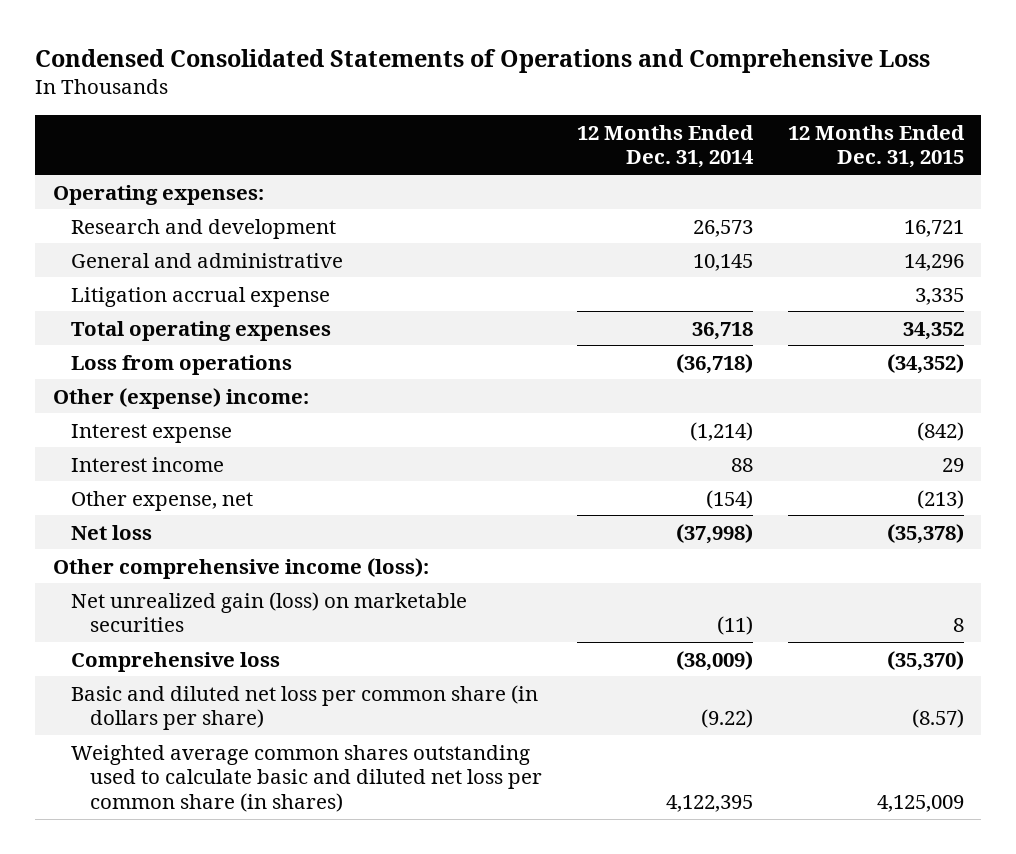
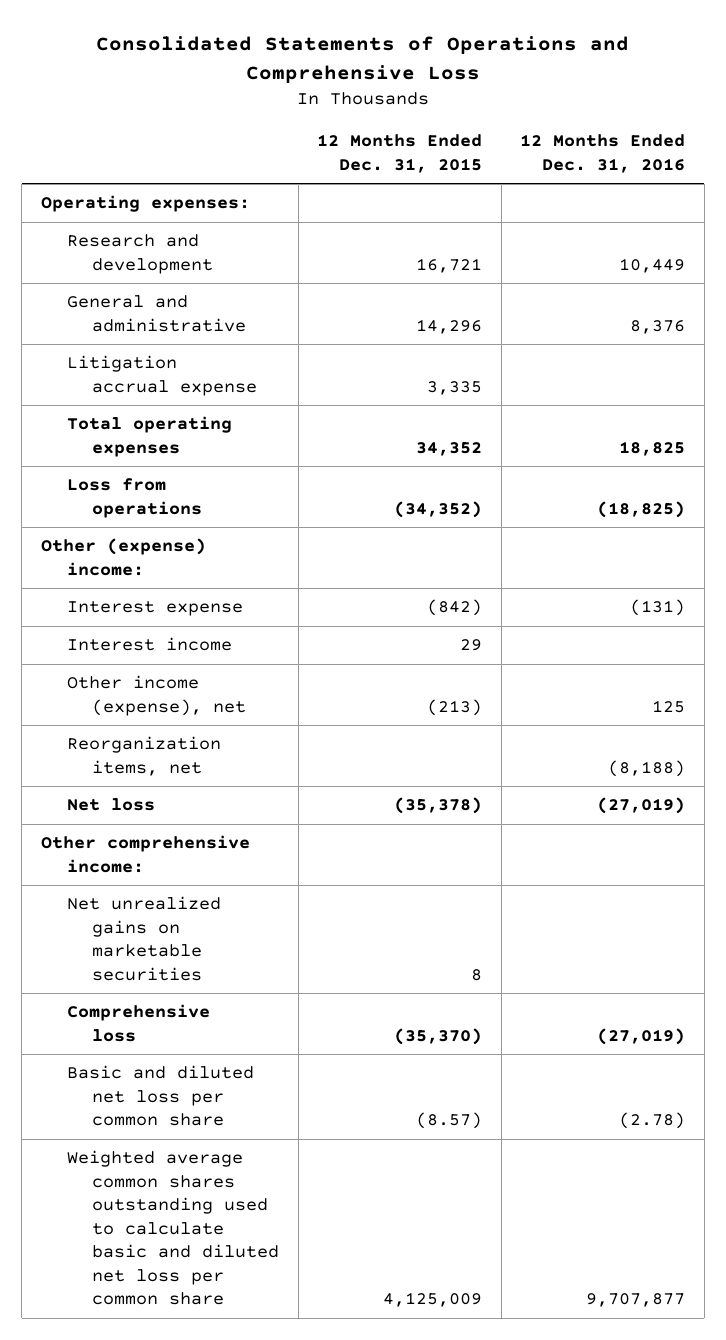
[35,48,931,73] Condensed Consolidated Statements of Operations and Comprehensive Loss -> [96,36,630,83] Consolidated Statements of Operations and Comprehensive Loss
[576,124,754,169] 12 Months Ended Dec. 31, 2014 -> none
none -> [520,134,686,173] 12 Months Ended Dec. 31, 2016
[71,490,254,511] Other expense, net -> [66,675,247,716] Other income (expense), net
none -> [66,736,221,776] Reorganization items, net
[52,557,429,579] Other comprehensive income (loss): -> [40,835,250,873] Other comprehensive income:
[71,591,468,633] Net unrealized gain (loss) on marketable securities -> [66,896,221,981] Net unrealized gains on marketable securities
[71,684,539,731] Basic and diluted net loss per common share (in dollars per share) -> [66,1065,254,1127] Basic and diluted net loss per common share
[71,744,542,813] Weighted average common shares outstanding used to calculate basic and diluted net loss per common share (in shares) -> [66,1150,280,1306] Weighted average common shares outstanding used to calculate basic and diluted net loss per common share

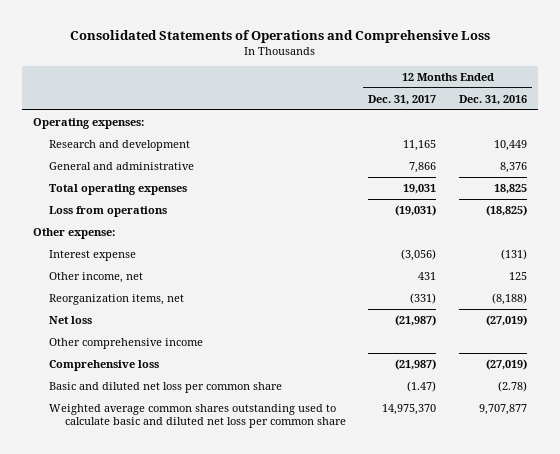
[317,134,483,173] 12 Months Ended Dec. 31, 2015 -> none
none -> [368,94,437,105] Dec. 31, 2017
[66,355,258,396] Litigation accrual expense -> none
[40,538,206,576] Other (expense) income: -> [33,227,116,239] Other expense:
[66,637,232,652] Interest income -> none
[66,675,247,716] Other income (expense), net -> [49,271,144,283] Other income, net
[66,896,221,981] Net unrealized gains on marketable securities -> none
[40,835,250,873] Other comprehensive income: -> [49,337,204,349] Other comprehensive income

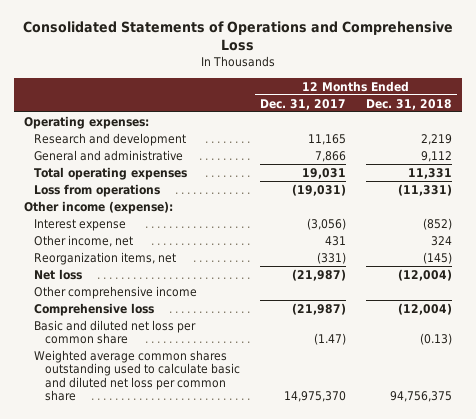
[458,94,527,105] Dec. 31, 2016 -> none
none -> [365,98,452,110] Dec. 31, 2018
[33,227,116,239] Other expense: -> [24,200,174,214] Other income (expense):

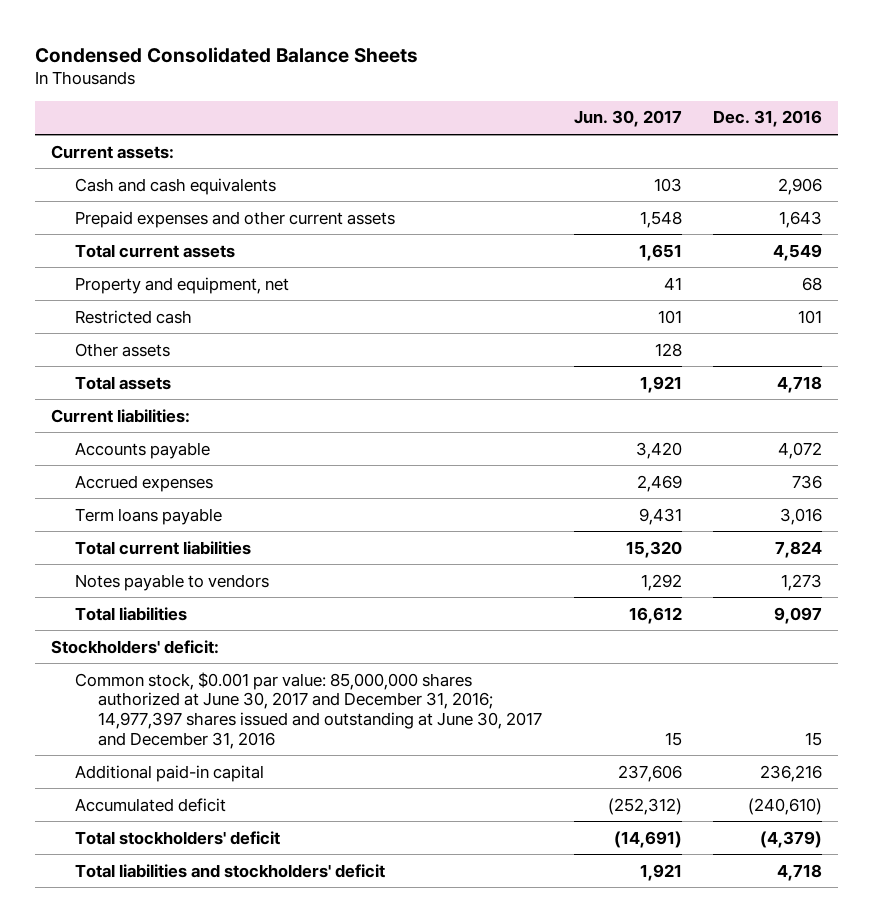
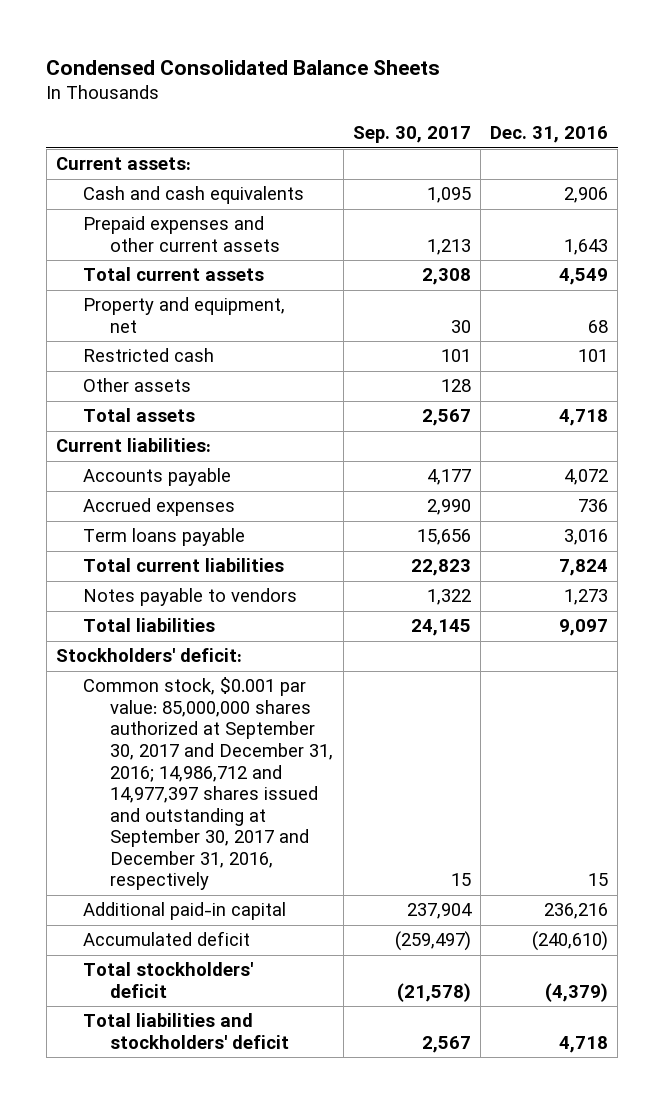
[573,110,682,128] Jun. 30, 2017 -> none
none -> [352,126,471,144] Sep. 30, 2017
[74,671,543,749] Common stock, $0.001 par value: 85,000,000 shares authorized at June 30, 2017 and December 31, 2016; 14,977,397 shares issued and outstanding at June 30, 2017 and December 31, 2016 -> [83,677,334,891] Common stock, $0.001 par value: 85,000,000 shares authorized at September 30, 2017 and December 31, 2016; 14,986,712 and 14,977,397 shares issued and outstanding at September 30, 2017 and December 31, 2016, respectively

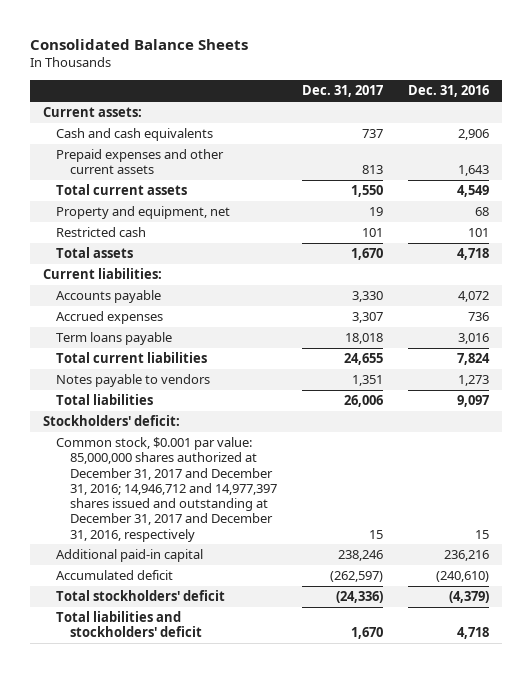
[46,59,441,75] Condensed Consolidated Balance Sheets -> [29,38,248,50] Consolidated Balance Sheets
[352,126,471,144] Sep. 30, 2017 -> none
none -> [302,85,384,98] Dec. 31, 2017
[83,378,192,393] Other assets -> none
[83,677,334,891] Common stock, $0.001 par value: 85,000,000 shares authorized at September 30, 2017 and December 31, 2016; 14,986,712 and 14,977,397 shares issued and outstanding at September 30, 2017 and December 31, 2016, respectively -> [56,437,277,542] Common stock, $0.001 par value: 85,000,000 shares authorized at December 31, 2017 and December 31, 2016; 14,946,712 and 14,977,397 shares issued and outstanding at December 31, 2017 and December 31, 2016, respectively

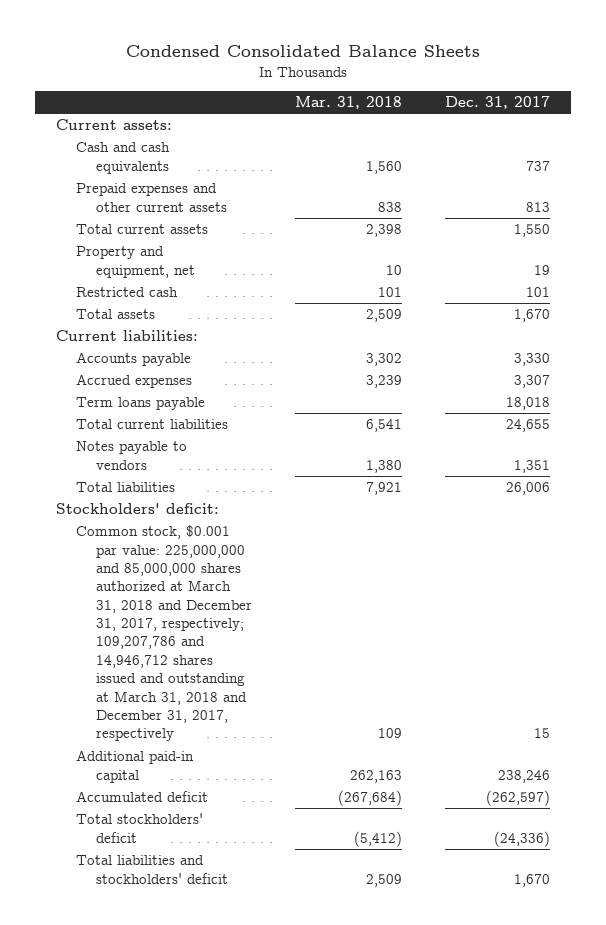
[29,38,248,50] Consolidated Balance Sheets -> [126,45,481,58] Condensed Consolidated Balance Sheets
[408,85,490,98] Dec. 31, 2016 -> none
none -> [294,96,402,110] Mar. 31, 2018
[56,437,277,542] Common stock, $0.001 par value: 85,000,000 shares authorized at December 31, 2017 and December 31, 2016; 14,946,712 and 14,977,397 shares issued and outstanding at December 31, 2017 and December 31, 2016, respectively -> [75,525,252,742] Common stock, $0.001 par value: 225,000,000 and 85,000,000 shares authorized at March 31, 2018 and December 31, 2017, respectively; 109,207,786 and 14,946,712 shares issued and outstanding at March 31, 2018 and December 31, 2017, respectively

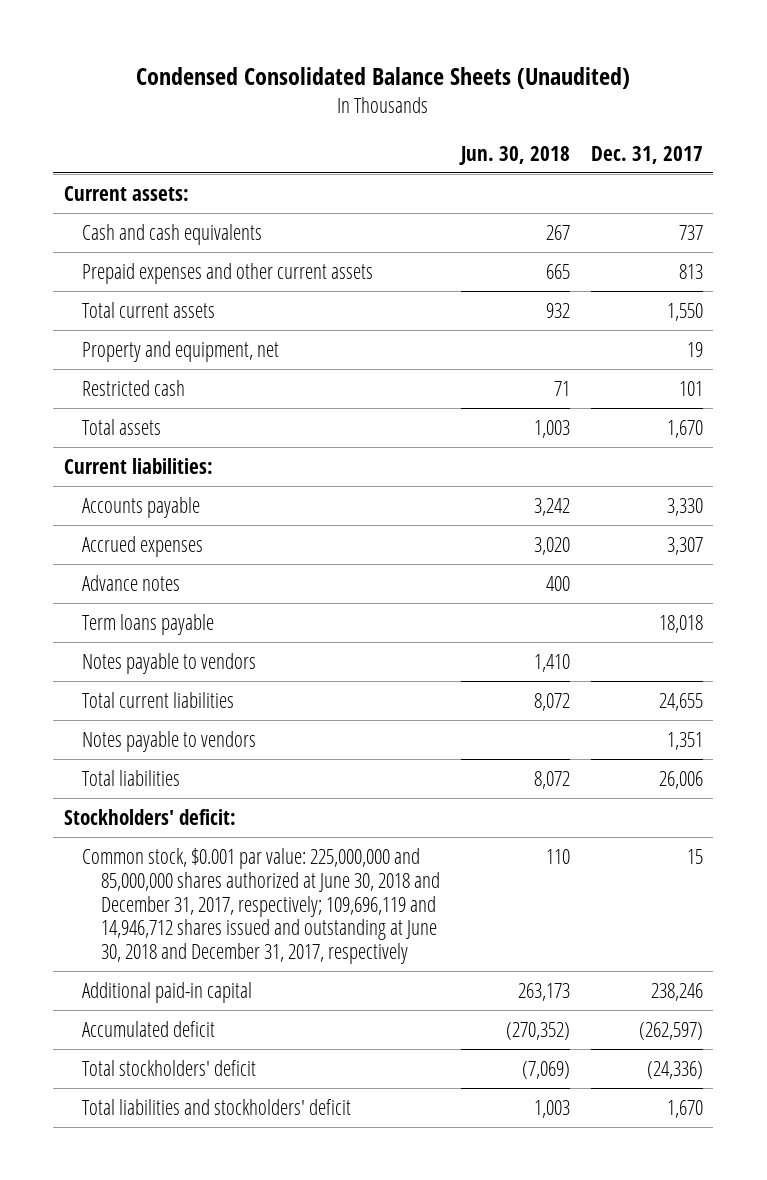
[126,45,481,58] Condensed Consolidated Balance Sheets -> [136,67,631,90] Condensed Consolidated Balance Sheets (Unaudited)
[294,96,402,110] Mar. 31, 2018 -> none
none -> [458,145,570,165] Jun. 30, 2018
none -> [82,574,181,591] Advance notes
none -> [82,652,257,674] Notes payable to vendors
[75,525,252,742] Common stock, $0.001 par value: 225,000,000 and 85,000,000 shares authorized at March 31, 2018 and December 31, 2017, respectively; 109,207,786 and 14,946,712 shares issued and outstanding at March 31, 2018 and December 31, 2017, respectively -> [82,847,441,965] Common stock, $0.001 par value: 225,000,000 and 85,000,000 shares authorized at June 30, 2018 and December 31, 2017, respectively; 109,696,119 and 14,946,712 shares issued and outstanding at June 30, 2018 and December 31, 2017, respectively

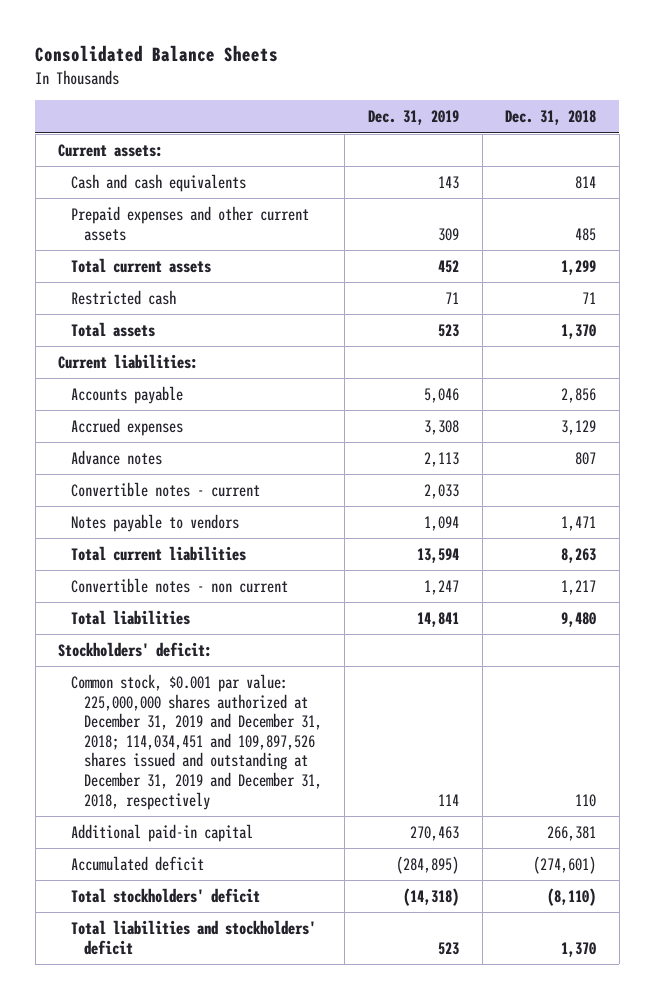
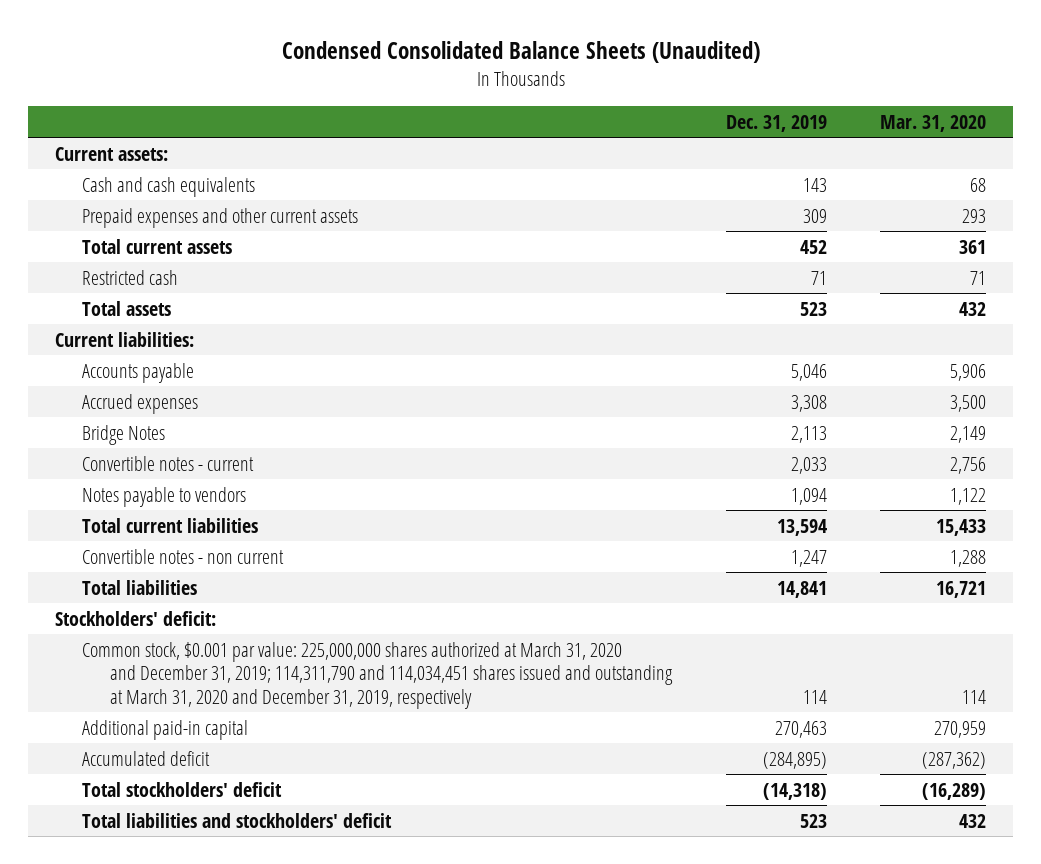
[35,45,279,63] Consolidated Balance Sheets -> [281,40,760,63] Condensed Consolidated Balance Sheets (Unaudited)
[505,110,597,126] Dec. 31, 2018 -> none
none -> [880,114,987,132] Mar. 31, 2020
[71,449,163,465] Advance notes -> [82,424,166,445] Bridge Notes
[71,673,322,810] Common stock, $0.001 par value: 225,000,000 shares authorized at December 31, 2019 and December 31, 2018; 114,034,451 and 109,897,526 shares issued and outstanding at December 31, 2019 and December 31, 2018, respectively -> [82,641,673,709] Common stock, $0.001 par value: 225,000,000 shares authorized at March 31, 2020 and December 31, 2019; 114,311,790 and 114,034,451 shares issued and outstanding at March 31, 2020 and December 31, 2019, respectively

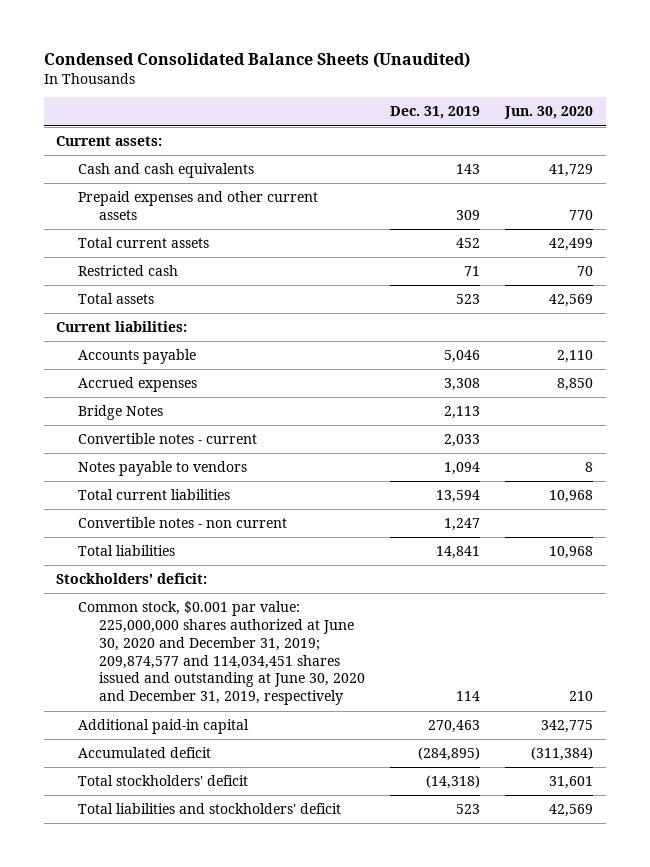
[880,114,987,132] Mar. 31, 2020 -> none
none -> [504,106,594,120] Jun. 30, 2020
[82,641,673,709] Common stock, $0.001 par value: 225,000,000 shares authorized at March 31, 2020 and December 31, 2019; 114,311,790 and 114,034,451 shares issued and outstanding at March 31, 2020 and December 31, 2019, respectively -> [77,601,366,706] Common stock, $0.001 par value: 225,000,000 shares authorized at June 30, 2020 and December 31, 2019; 209,874,577 and 114,034,451 shares issued and outstanding at June 30, 2020 and December 31, 2019, respectively

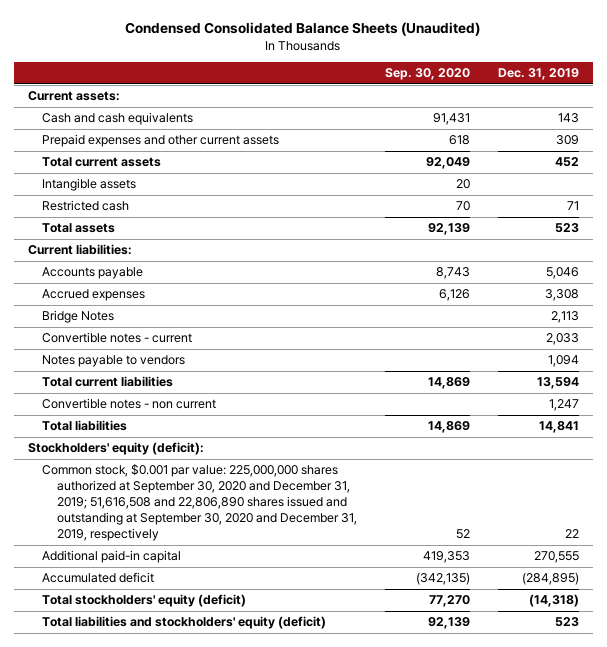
[504,106,594,120] Jun. 30, 2020 -> none
none -> [384,68,470,81] Sep. 30, 2020
none -> [42,178,137,192] Intangible assets
[56,573,208,585] Stockholders' deficit: -> [28,442,205,456] Stockholders' equity (deficit):
[77,601,366,706] Common stock, $0.001 par value: 225,000,000 shares authorized at June 30, 2020 and December 31, 2019; 209,874,577 and 114,034,451 shares issued and outstanding at June 30, 2020 and December 31, 2019, respectively -> [42,464,357,541] Common stock, $0.001 par value: 225,000,000 shares authorized at September 30, 2020 and December 31, 2019; 51,616,508 and 22,806,890 shares issued and outstanding at September 30, 2020 and December 31, 2019, respectively
[456,691,481,702] 114 -> [564,528,579,538] 22
[428,720,481,734] 270,463 -> [533,551,579,564] 270,555
[77,775,248,787] Total stockholders' deficit -> [42,594,247,608] Total stockholders' equity (deficit)
[77,803,341,815] Total liabilities and stockholders' deficit -> [42,616,327,630] Total liabilities and stockholders' equity (deficit)

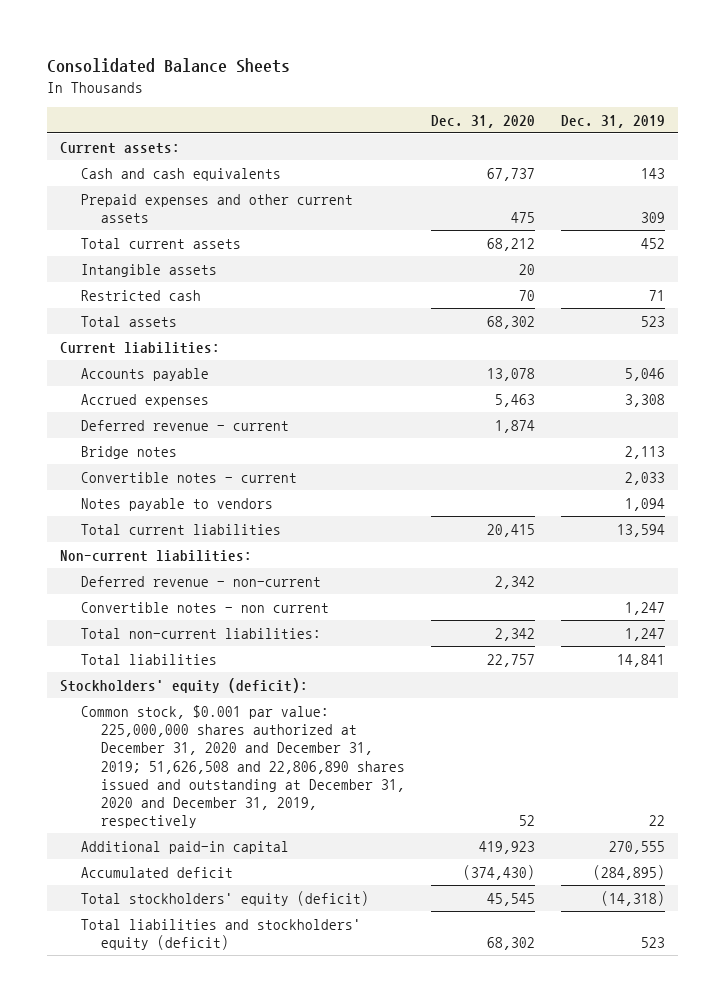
[125,22,481,37] Condensed Consolidated Balance Sheets (Unaudited) -> [47,58,291,74] Consolidated Balance Sheets
[384,68,470,81] Sep. 30, 2020 -> none
none -> [431,114,536,128] Dec. 31, 2020
none -> [80,419,289,431] Deferred revenue - current
[42,310,115,324] Bridge Notes -> [80,445,177,459] Bridge notes
none -> [60,549,253,562] Non-current liabilities:
none -> [80,575,321,587] Deferred revenue - non-current
none -> [80,627,321,639] Total non-current liabilities:
[42,464,357,541] Common stock, $0.001 par value: 225,000,000 shares authorized at September 30, 2020 and December 31, 2019; 51,616,508 and 22,806,890 shares issued and outstanding at September 30, 2020 and December 31, 2019, respectively -> [80,704,406,829] Common stock, $0.001 par value: 225,000,000 shares authorized at December 31, 2020 and December 31, 2019; 51,626,508 and 22,806,890 shares issued and outstanding at December 31, 2020 and December 31, 2019, respectively

